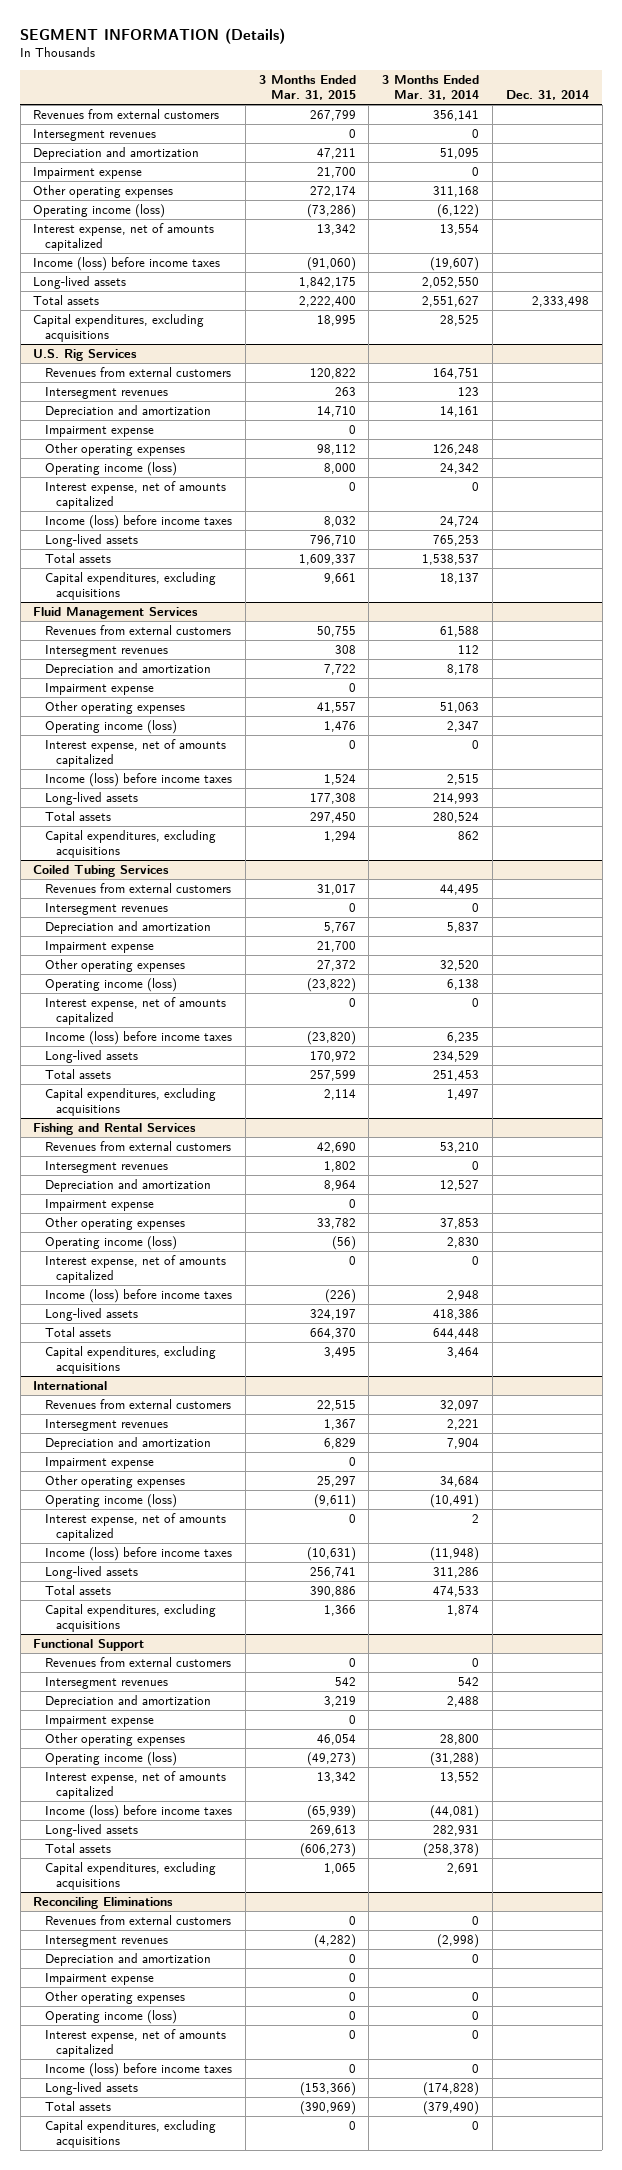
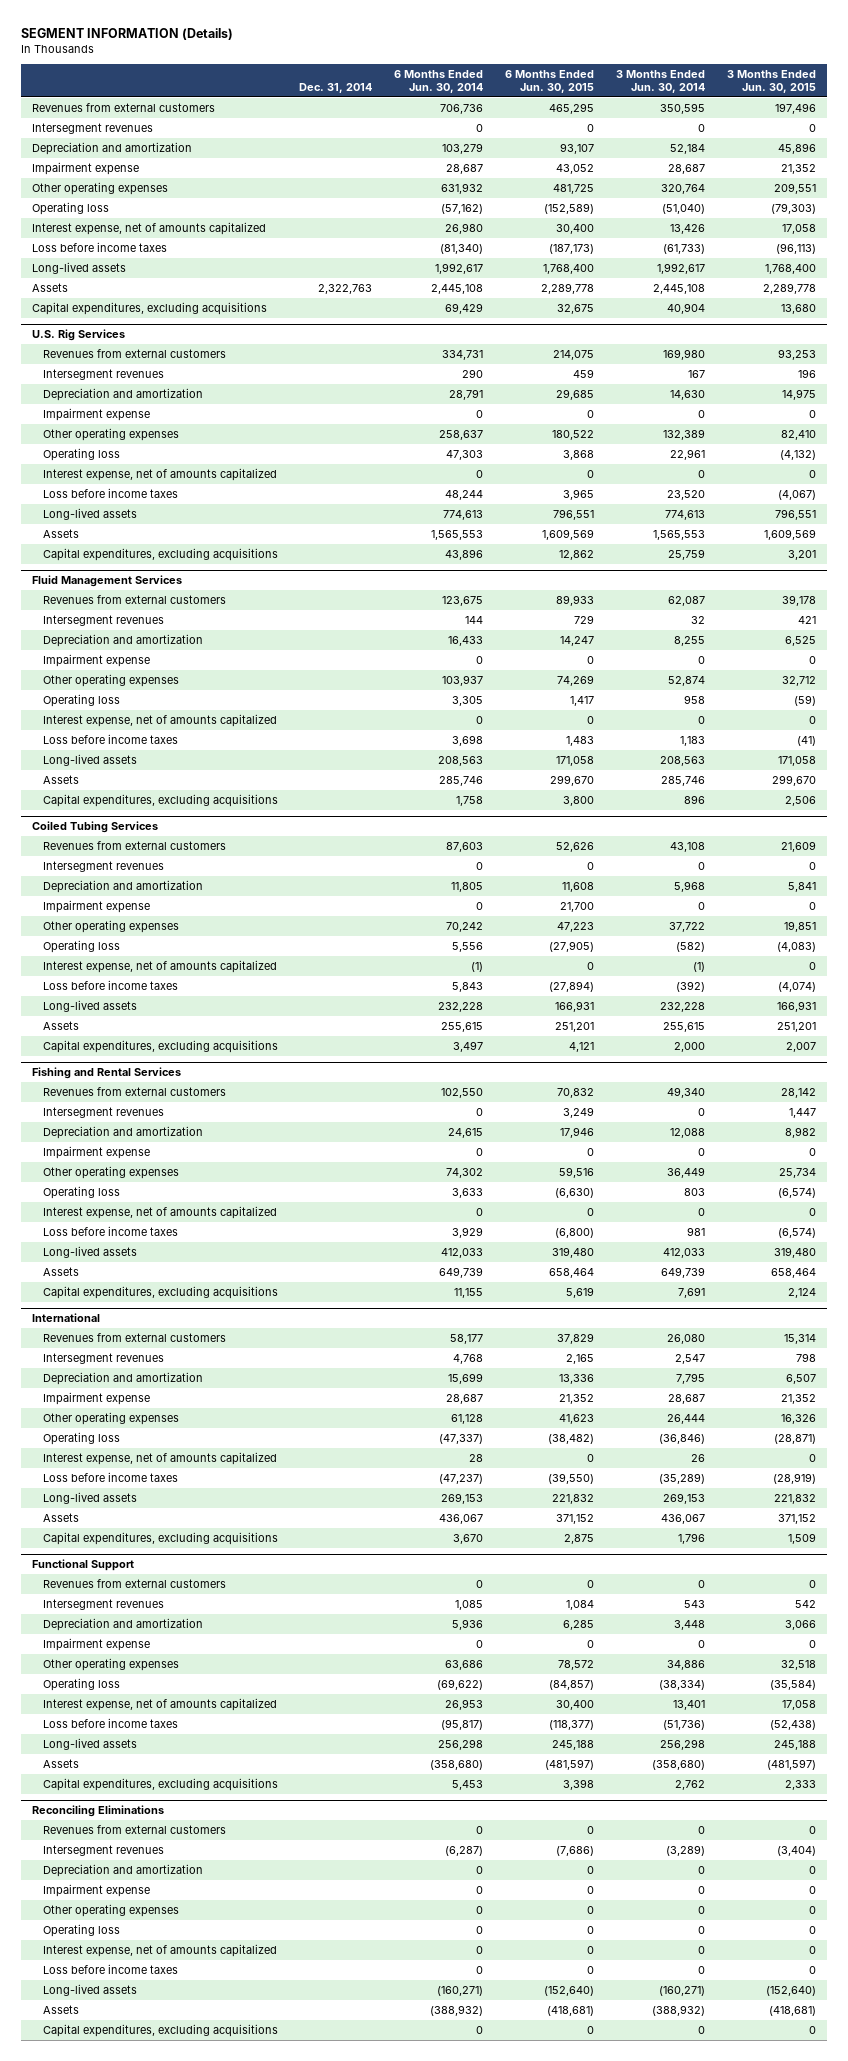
[258,75,356,101] 3 Months Ended Mar. 31, 2015 -> none
[382,75,480,101] 3 Months Ended Mar. 31, 2014 -> none
none -> [394,69,484,93] 6 Months Ended Jun. 30, 2014
none -> [505,69,595,93] 6 Months Ended Jun. 30, 2015
none -> [615,69,705,93] 3 Months Ended Jun. 30, 2014
none -> [726,69,816,93] 3 Months Ended Jun. 30, 2015
[33,204,166,219] Operating income (loss) -> [31,201,109,215] Operating loss
[33,257,221,272] Income (loss) before income taxes -> [31,241,167,252] Loss before income taxes
[33,295,100,306] Total assets -> [31,282,68,292] Assets
[532,296,590,308] 2,333,498 -> [318,283,373,294] 2,322,763
[44,462,177,477] Operating income (loss) -> [42,447,120,461] Operating loss
[44,515,232,530] Income (loss) before income taxes -> [42,487,178,498] Loss before income taxes
[44,553,111,564] Total assets -> [42,528,79,538] Assets
[44,720,177,735] Operating income (loss) -> [42,693,120,707] Operating loss
[44,773,232,788] Income (loss) before income taxes -> [42,733,178,744] Loss before income taxes
[44,811,111,822] Total assets -> [42,774,79,784] Assets
[44,978,177,993] Operating income (loss) -> [42,939,120,953] Operating loss
[44,1031,232,1046] Income (loss) before income taxes -> [42,979,178,990] Loss before income taxes
[44,1069,111,1080] Total assets -> [42,1020,79,1030] Assets
[44,1236,177,1251] Operating income (loss) -> [42,1185,120,1199] Operating loss
[44,1289,232,1304] Income (loss) before income taxes -> [42,1225,178,1236] Loss before income taxes
[44,1327,111,1338] Total assets -> [42,1266,79,1276] Assets
[44,1494,177,1509] Operating income (loss) -> [42,1431,120,1445] Operating loss
[44,1547,232,1562] Income (loss) before income taxes -> [42,1471,178,1482] Loss before income taxes
[44,1585,111,1596] Total assets -> [42,1512,79,1522] Assets
[44,1752,177,1767] Operating income (loss) -> [42,1677,120,1691] Operating loss
[44,1805,232,1820] Income (loss) before income taxes -> [42,1717,178,1728] Loss before income taxes
[44,1843,111,1854] Total assets -> [42,1758,79,1768] Assets
[44,2010,177,2025] Operating income (loss) -> [42,1923,120,1937] Operating loss
[44,2063,232,2078] Income (loss) before income taxes -> [42,1963,178,1974] Loss before income taxes
[44,2101,111,2112] Total assets -> [42,2004,79,2014] Assets

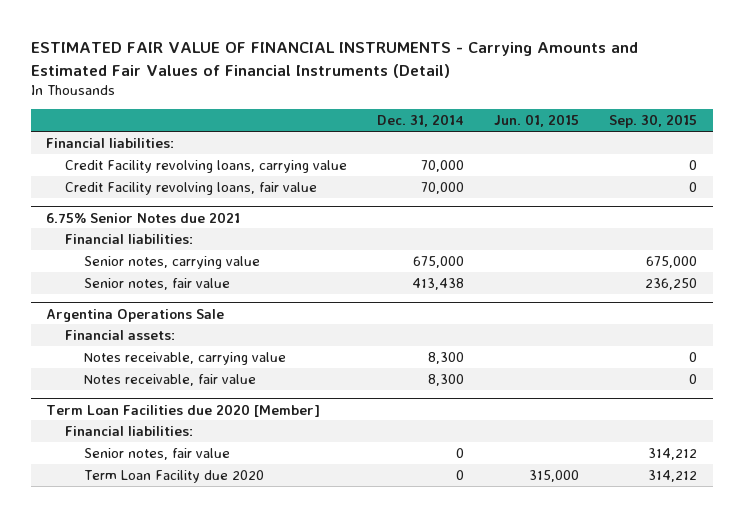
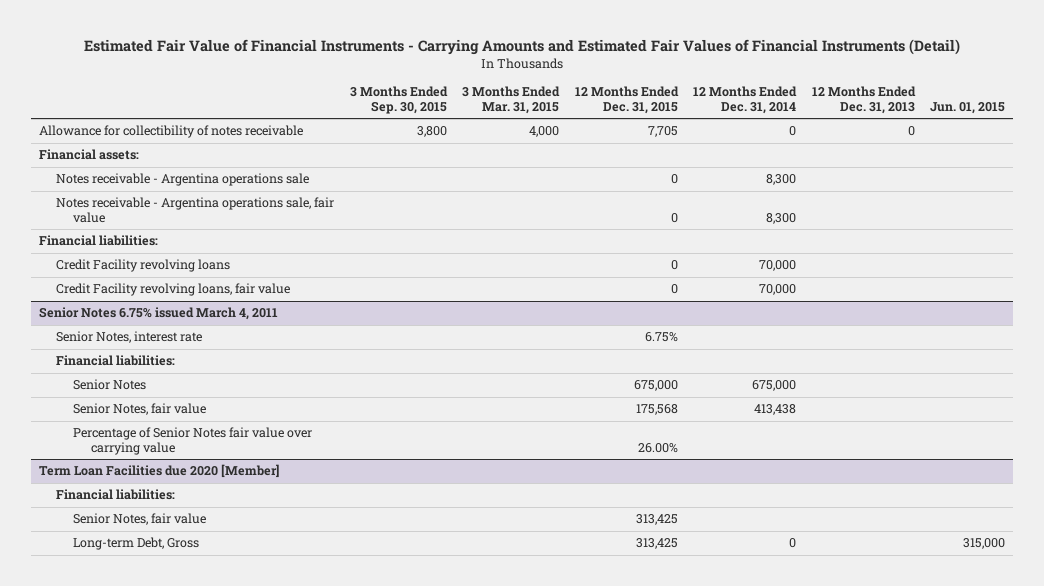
[30,42,638,78] ESTIMATED FAIR VALUE OF FINANCIAL INSTRUMENTS - Carrying Amounts and Estimated Fair Values of Financial Instruments (Detail) -> [84,38,961,55] Estimated Fair Value of Financial Instruments - Carrying Amounts and Estimated Fair Values of Financial Instruments (Detail)
[377,114,465,128] Dec. 31, 2014 -> none
[609,114,698,129] Sep. 30, 2015 -> none
none -> [349,86,448,114] 3 Months Ended Sep. 30, 2015
none -> [462,86,561,114] 3 Months Ended Mar. 31, 2015
none -> [574,86,679,114] 12 Months Ended Dec. 31, 2015
none -> [693,86,798,114] 12 Months Ended Dec. 31, 2014
none -> [811,86,916,114] 12 Months Ended Dec. 31, 2013
none -> [38,125,303,139] Allowance for collectibility of notes receivable
none -> [38,149,139,161] Financial assets:
none -> [56,173,310,187] Notes receivable - Argentina operations sale
none -> [56,197,335,223] Notes receivable - Argentina operations sale, fair value
[65,159,348,173] Credit Facility revolving loans, carrying value -> [56,259,231,273] Credit Facility revolving loans
[45,211,240,223] 6.75% Senior Notes due 2021 -> [38,307,278,321] Senior Notes 6.75% issued March 4, 2011
none -> [56,331,203,344] Senior Notes, interest rate
[45,308,224,322] Argentina Operations Sale -> none
[65,329,176,340] Financial assets: -> none
[84,351,287,365] Notes receivable, carrying value -> none
[84,373,257,386] Notes receivable, fair value -> none
[84,255,261,269] Senior notes, carrying value -> [73,379,147,391] Senior Notes
[84,277,231,290] Senior notes, fair value -> [73,403,207,416] Senior Notes, fair value
none -> [73,427,313,455] Percentage of Senior Notes fair value over carrying value
[84,447,231,460] Senior notes, fair value -> [73,513,207,526] Senior Notes, fair value
[84,469,265,483] Term Loan Facility due 2020 -> [73,537,200,551] Long-term Debt, Gross

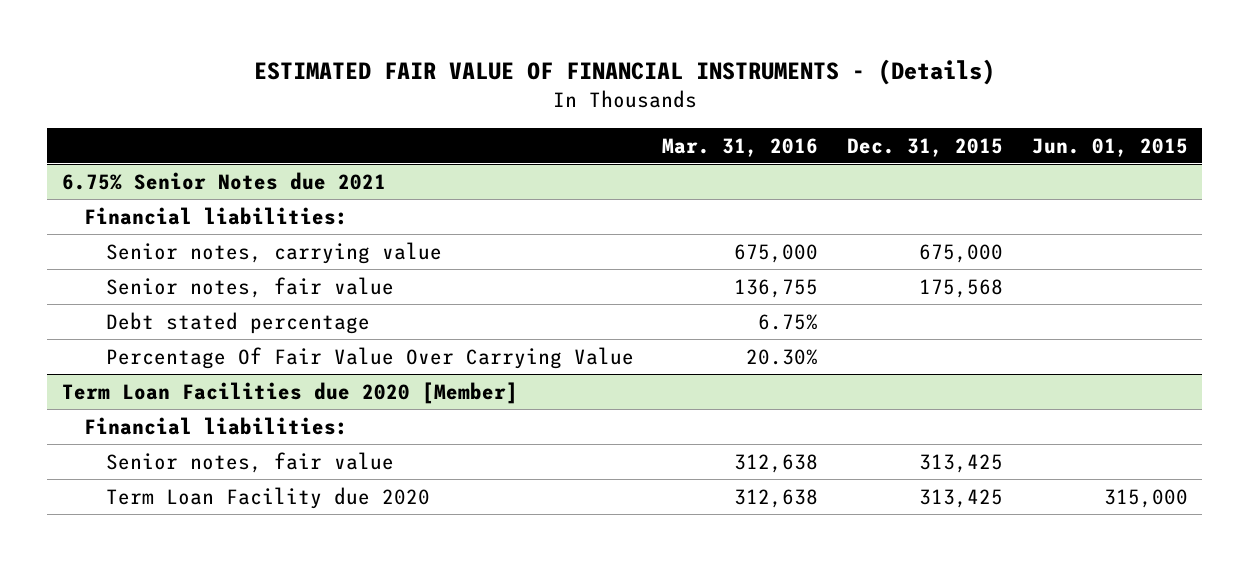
[84,38,961,55] Estimated Fair Value of Financial Instruments - Carrying Amounts and Estimated Fair Values of Financial Instruments (Detail) -> [253,59,995,86] ESTIMATED FAIR VALUE OF FINANCIAL INSTRUMENTS - (Details)
[349,86,448,114] 3 Months Ended Sep. 30, 2015 -> none
[462,86,561,114] 3 Months Ended Mar. 31, 2015 -> none
[574,86,679,114] 12 Months Ended Dec. 31, 2015 -> none
[693,86,798,114] 12 Months Ended Dec. 31, 2014 -> none
[811,86,916,114] 12 Months Ended Dec. 31, 2013 -> none
none -> [662,137,819,157] Mar. 31, 2016
none -> [847,137,1004,157] Dec. 31, 2015
[38,125,303,139] Allowance for collectibility of notes receivable -> none
[38,149,139,161] Financial assets: -> none
[56,173,310,187] Notes receivable - Argentina operations sale -> none
[56,197,335,223] Notes receivable - Argentina operations sale, fair value -> none
[38,235,158,247] Financial liabilities: -> none
[56,259,231,273] Credit Facility revolving loans -> none
[56,283,291,297] Credit Facility revolving loans, fair value -> none
[56,331,203,344] Senior Notes, interest rate -> none
[38,307,278,321] Senior Notes 6.75% issued March 4, 2011 -> [61,171,386,190] 6.75% Senior Notes due 2021
[73,379,147,391] Senior Notes -> [105,241,442,264] Senior notes, carrying value
[73,403,207,416] Senior Notes, fair value -> [105,276,394,298] Senior notes, fair value
none -> [105,311,370,334] Debt stated percentage
[73,427,313,455] Percentage of Senior Notes fair value over carrying value -> [105,346,634,369] Percentage Of Fair Value Over Carrying Value
[73,513,207,526] Senior Notes, fair value -> [105,451,394,473] Senior notes, fair value
[73,537,200,551] Long-term Debt, Gross -> [105,486,430,509] Term Loan Facility due 2020

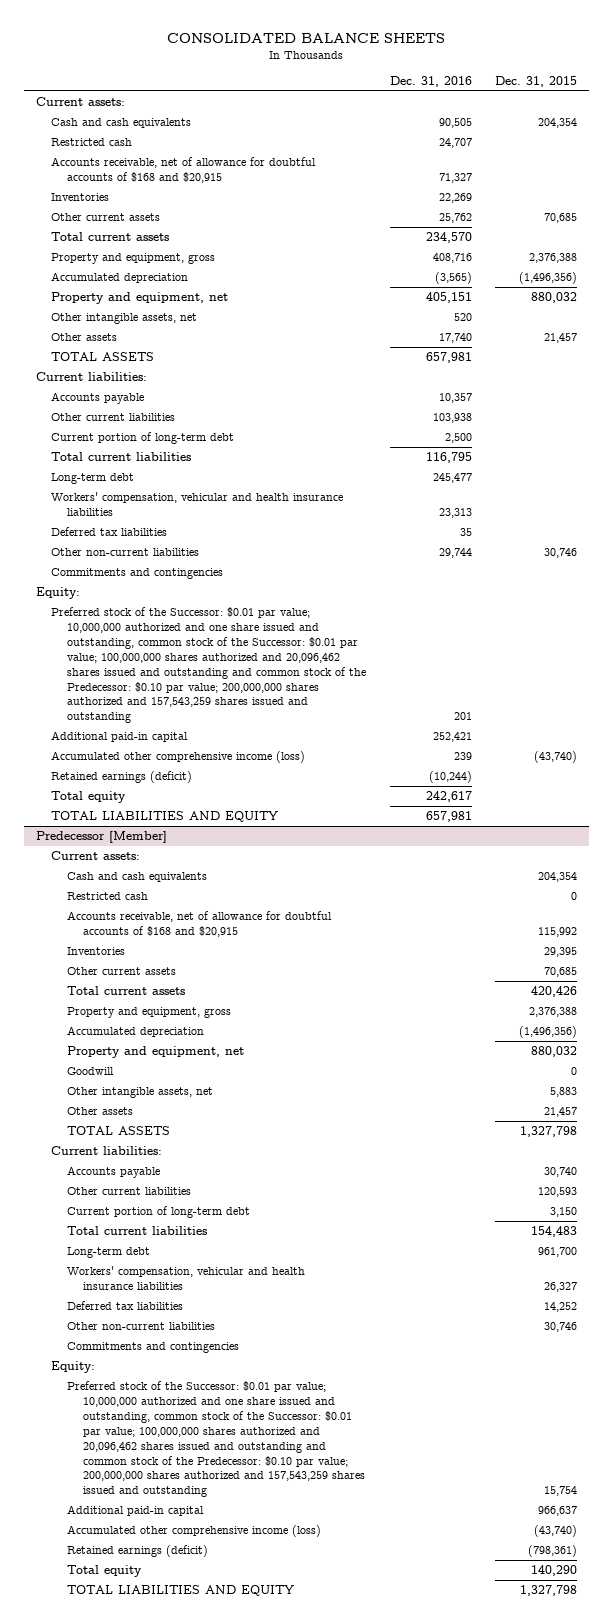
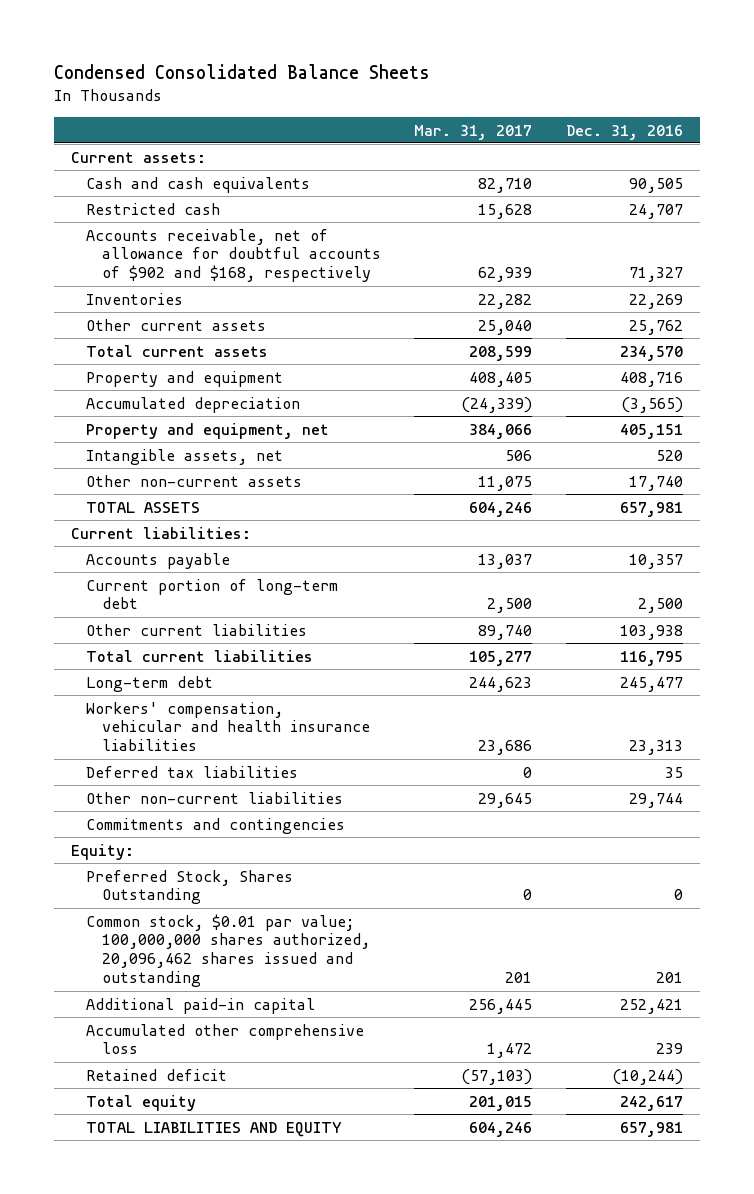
[167,32,446,43] CONSOLIDATED BALANCE SHEETS -> [53,63,430,79] Condensed Consolidated Balance Sheets
[495,75,578,87] Dec. 31, 2015 -> none
none -> [414,124,533,140] Mar. 31, 2017
[51,157,317,183] Accounts receivable, net of allowance for doubtful accounts of $168 and $20,915 -> [86,228,381,283] Accounts receivable, net of allowance for doubtful accounts of $902 and $168, respectively
[51,253,216,265] Property and equipment, gross -> [86,370,284,387] Property and equipment
[51,313,198,325] Other intangible assets, net -> [86,448,284,465] Intangible assets, net
[51,333,118,342] Other assets -> [86,474,303,487] Other non-current assets
[51,413,176,422] Other current liabilities -> [86,623,308,636] Other current liabilities
none -> [86,869,294,905] Preferred Stock, Shares Outstanding
[51,607,366,724] Preferred stock of the Successor: $0.01 par value; 10,000,000 authorized and one share issued and outstanding, common stock of the Successor: $0.01 par value; 100,000,000 shares authorized and 20,096,462 shares issued and outstanding and common stock of the Predecessor: $0.10 par value; 200,000,000 shares authorized and 157,543,259 shares issued and outstanding -> [86,913,370,988] Common stock, $0.01 par value; 100,000,000 shares authorized, 20,096,462 shares issued and outstanding
[51,751,306,764] Accumulated other comprehensive income (loss) -> [86,1023,365,1055] Accumulated other comprehensive loss
[51,771,193,784] Retained earnings (deficit) -> [86,1068,228,1081] Retained deficit
[35,831,167,844] Predecessor [Member] -> none
[51,851,141,861] Current assets: -> none
[66,872,207,883] Cash and cash equivalents -> none
[66,892,148,901] Restricted cash -> none
[66,911,332,937] Accounts receivable, net of allowance for doubtful accounts of $168 and $20,915 -> none
[66,947,125,956] Inventories -> none
[66,967,176,976] Other current assets -> none
[66,986,185,996] Total current assets -> none
[66,1007,231,1019] Property and equipment, gross -> none
[66,1026,204,1038] Accumulated depreciation -> none
[66,1046,244,1059] Property and equipment, net -> none
[66,1067,114,1076] Goodwill -> none
[66,1087,213,1099] Other intangible assets, net -> none
[66,1107,133,1116] Other assets -> none
[66,1126,170,1136] TOTAL ASSETS -> none
[51,1146,163,1156] Current liabilities: -> none
[66,1166,160,1179] Accounts payable -> none
[66,1187,191,1196] Other current liabilities -> none
[66,1206,250,1219] Current portion of long-term debt -> none
[66,1226,207,1236] Total current liabilities -> none
[66,1247,150,1259] Long-term debt -> none
[66,1266,305,1290] Workers' compensation, vehicular and health insurance liabilities -> none
[66,1301,183,1311] Deferred tax liabilities -> none
[66,1322,215,1331] Other non-current liabilities -> none
[66,1342,239,1354] Commitments and contingencies -> none
[51,1361,96,1374] Equity: -> none
[66,1381,365,1498] Preferred stock of the Successor: $0.01 par value; 10,000,000 authorized and one share issued and outstanding, common stock of the Successor: $0.01 par value; 100,000,000 shares authorized and 20,096,462 shares issued and outstanding and common stock of the Predecessor: $0.10 par value; 200,000,000 shares authorized and 157,543,259 shares issued and outstanding -> none
[66,1505,204,1517] Additional paid-in capital -> none
[66,1525,321,1538] Accumulated other comprehensive income (loss) -> none
[66,1545,208,1558] Retained earnings (deficit) -> none
[66,1565,142,1578] Total equity -> none
[66,1585,294,1597] TOTAL LIABILITIES AND EQUITY -> none

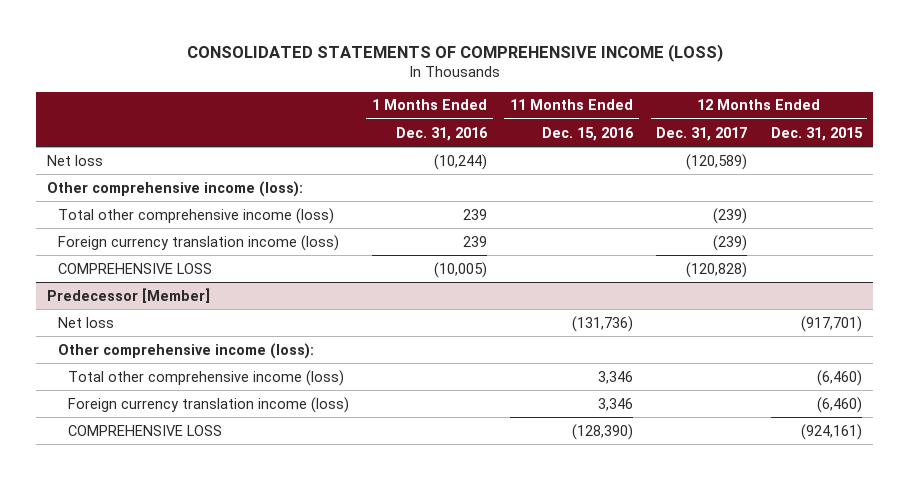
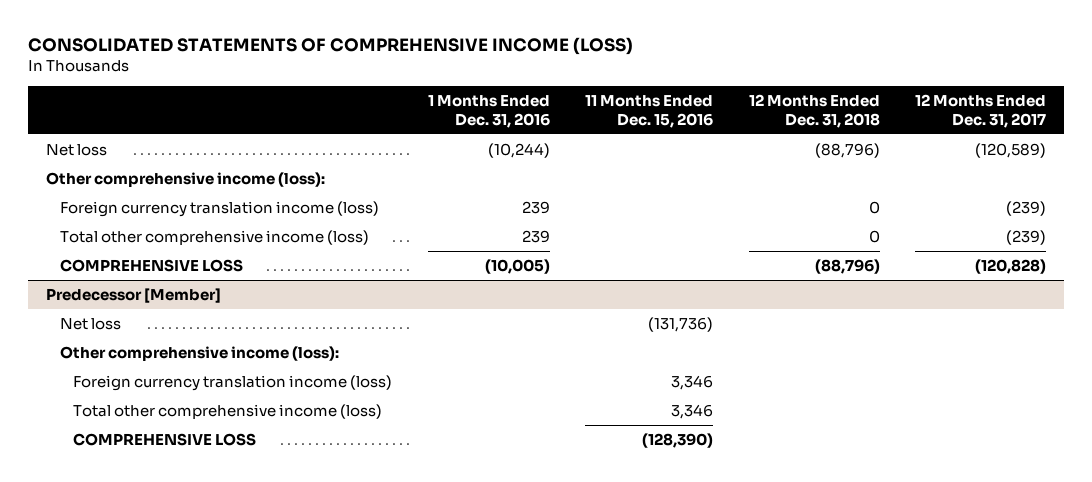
[770,126,863,141] Dec. 31, 2015 -> none
none -> [748,94,880,128] 12 Months Ended Dec. 31, 2018
[57,207,334,224] Total other comprehensive income (loss) -> [59,230,369,246] Total other comprehensive income (loss)
[67,369,344,386] Total other comprehensive income (loss) -> [73,404,383,420] Total other comprehensive income (loss)

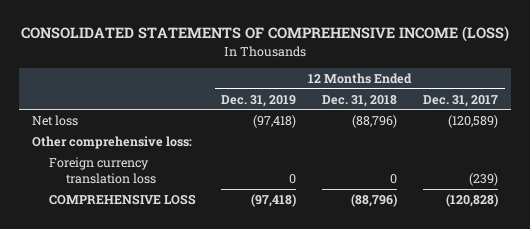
[427,95,550,128] 1 Months Ended Dec. 31, 2016 -> none
[585,95,714,128] 11 Months Ended Dec. 15, 2016 -> none
none -> [221,94,297,107] Dec. 31, 2019
[59,230,369,246] Total other comprehensive income (loss) -> none
[45,172,325,188] Other comprehensive income (loss): -> [31,135,192,149] Other comprehensive loss:
[59,201,379,218] Foreign currency translation income (loss) -> [48,156,156,184] Foreign currency translation loss
[45,288,221,304] Predecessor [Member] -> none
[59,318,121,331] Net loss -> none
[59,346,339,362] Other comprehensive income (loss): -> none
[73,375,393,392] Foreign currency translation income (loss) -> none
[73,404,383,420] Total other comprehensive income (loss) -> none
[73,433,257,447] COMPREHENSIVE LOSS -> none

